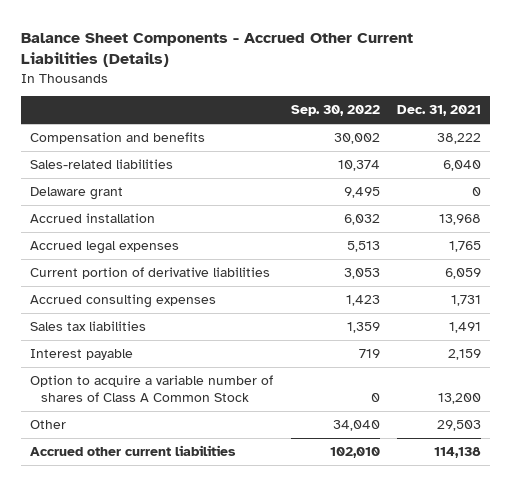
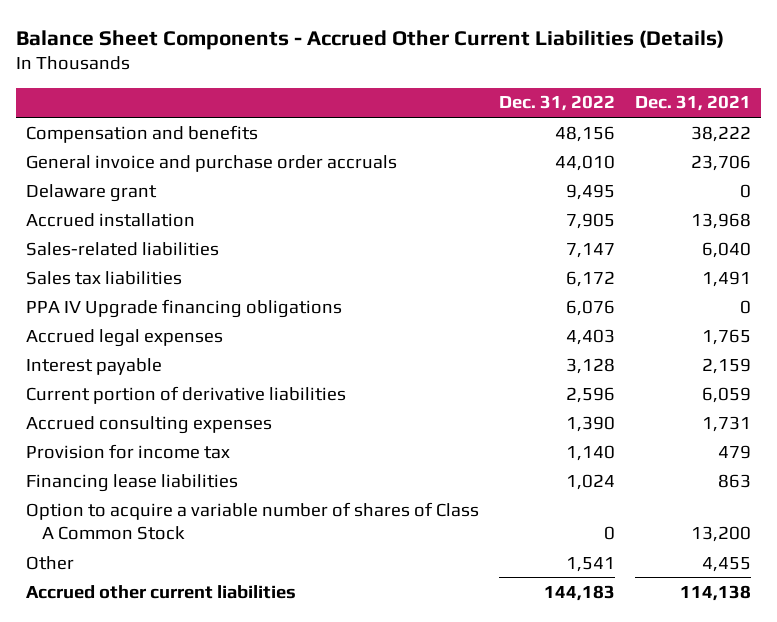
[290,105,380,117] Sep. 30, 2022 -> none
none -> [498,95,615,112] Dec. 31, 2022
none -> [26,154,398,172] General invoice and purchase order accruals
[30,159,174,170] Sales-related liabilities -> [26,241,220,256] Sales-related liabilities
[30,321,147,332] Sales tax liabilities -> [26,270,183,285] Sales tax liabilities
none -> [26,298,343,318] PPA IV Upgrade financing obligations
[30,349,134,361] Interest payable -> [26,357,163,375] Interest payable
none -> [26,443,231,459] Provision for income tax
none -> [26,473,239,492] Financing lease liabilities
[437,420,482,432] 29,503 -> [701,556,751,572] 4,455

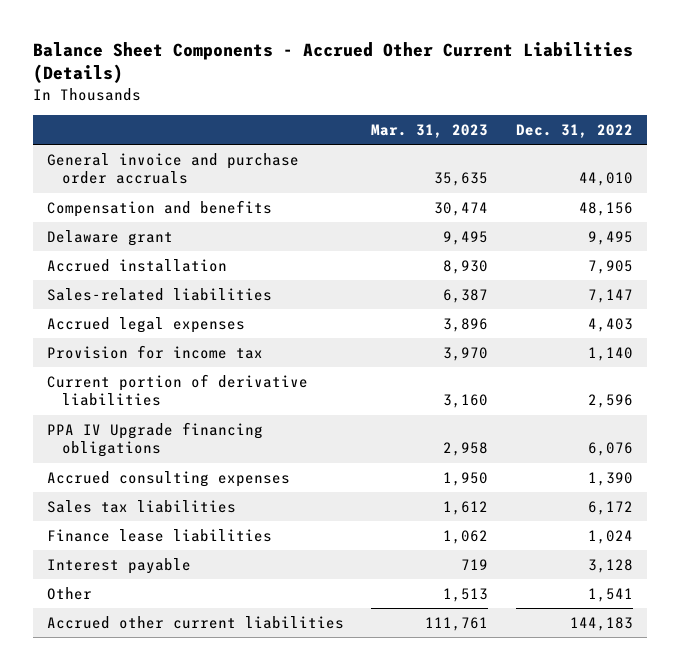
[634,95,751,112] Dec. 31, 2021 -> none
none -> [371,123,489,138] Mar. 31, 2023
[26,124,259,143] Compensation and benefits -> [46,199,272,217] Compensation and benefits
[26,443,231,459] Provision for income tax -> [46,344,263,359] Provision for income tax
[26,298,343,318] PPA IV Upgrade financing obligations -> [46,421,263,458] PPA IV Upgrade financing obligations
[26,501,480,541] Option to acquire a variable number of shares of Class A Common Stock -> none
[26,270,183,285] Sales tax liabilities -> [46,499,236,513] Sales tax liabilities
[26,473,239,492] Financing lease liabilities -> [46,528,272,542] Finance lease liabilities
[26,357,163,375] Interest payable -> [46,557,191,574] Interest payable

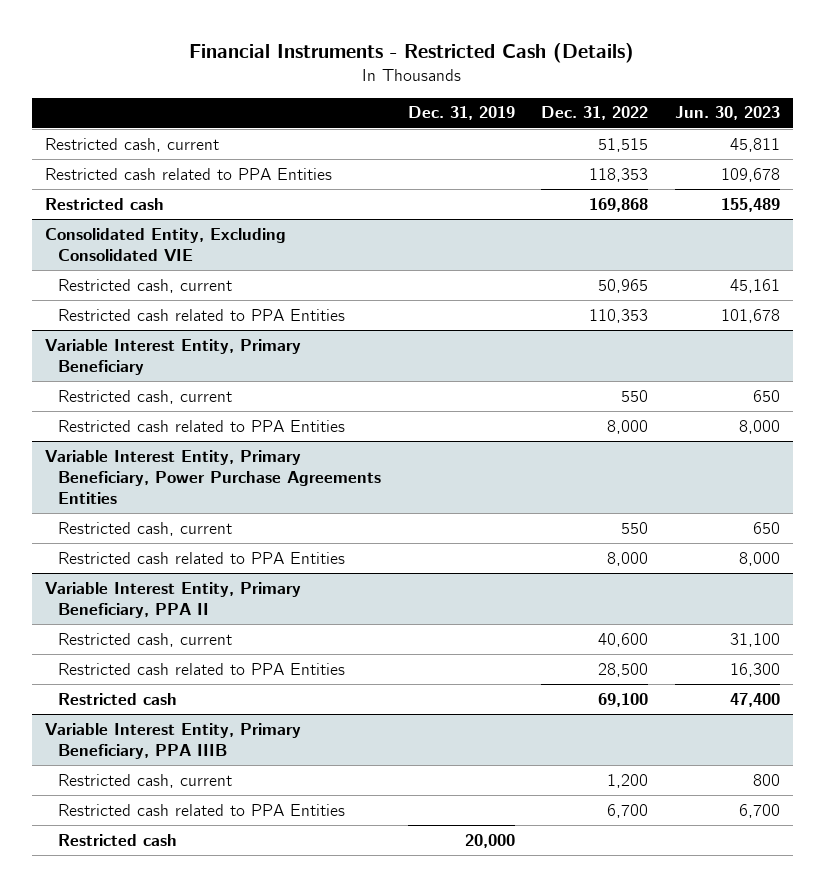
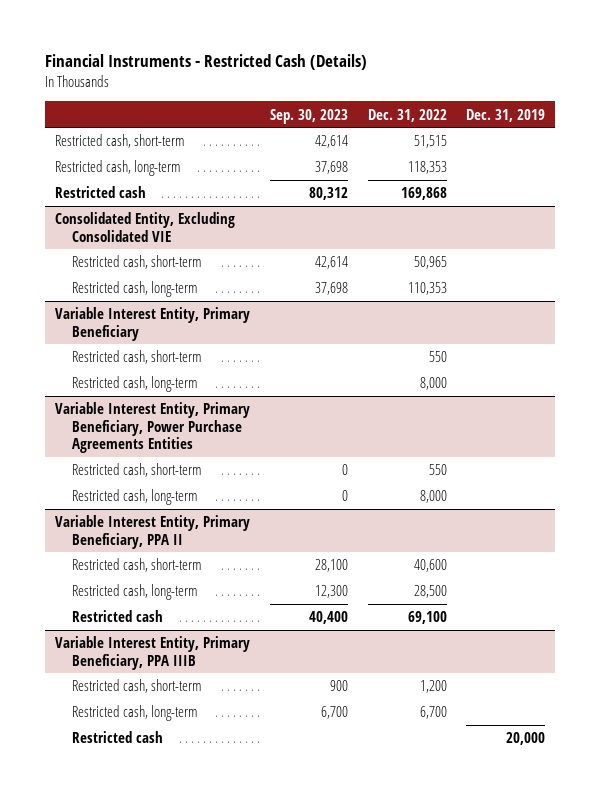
[675,106,781,121] Jun. 30, 2023 -> none
none -> [269,108,348,124] Sep. 30, 2023
[44,137,219,152] Restricted cash, current -> [54,134,185,149] Restricted cash, short-term
[44,167,332,180] Restricted cash related to PPA Entities -> [54,160,181,177] Restricted cash, long-term
[58,278,233,293] Restricted cash, current -> [71,255,202,270] Restricted cash, short-term
[58,308,346,321] Restricted cash related to PPA Entities -> [71,281,198,298] Restricted cash, long-term
[58,389,233,404] Restricted cash, current -> [71,350,202,365] Restricted cash, short-term
[58,419,346,432] Restricted cash related to PPA Entities -> [71,376,198,393] Restricted cash, long-term
[58,521,233,536] Restricted cash, current -> [71,463,202,478] Restricted cash, short-term
[58,551,346,564] Restricted cash related to PPA Entities -> [71,489,198,506] Restricted cash, long-term
[58,632,233,647] Restricted cash, current -> [71,558,202,573] Restricted cash, short-term
[58,662,346,675] Restricted cash related to PPA Entities -> [71,584,198,601] Restricted cash, long-term
[58,773,233,788] Restricted cash, current -> [71,679,202,694] Restricted cash, short-term
[58,803,346,816] Restricted cash related to PPA Entities -> [71,705,198,722] Restricted cash, long-term

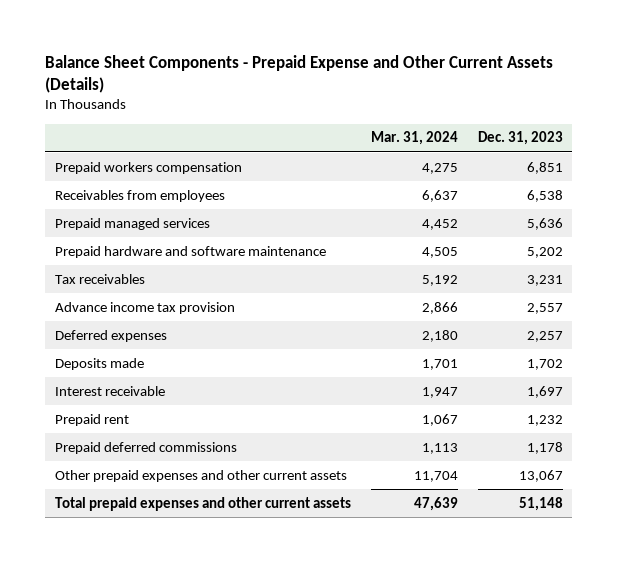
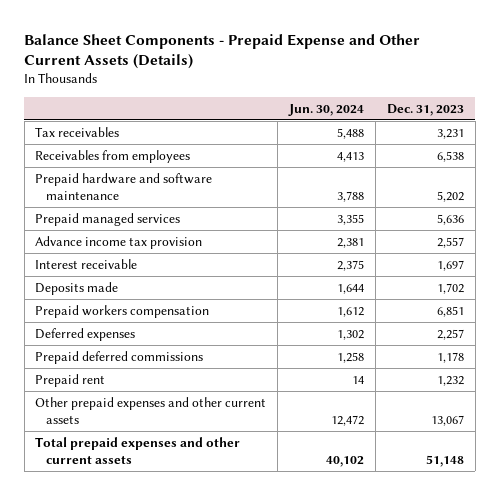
[370,131,458,146] Mar. 31, 2024 -> none
none -> [288,103,365,116] Jun. 30, 2024
[55,273,146,284] Tax receivables -> [35,126,120,137] Tax receivables
[55,217,211,230] Prepaid managed services -> [35,212,181,226] Prepaid managed services
[55,357,145,370] Deposits made -> [35,281,119,295] Deposits made
[55,161,243,174] Prepaid workers compensation -> [35,304,210,318] Prepaid workers compensation
[55,329,168,342] Deferred expenses -> [35,327,136,341] Deferred expenses
[55,413,130,426] Prepaid rent -> [35,373,106,387] Prepaid rent

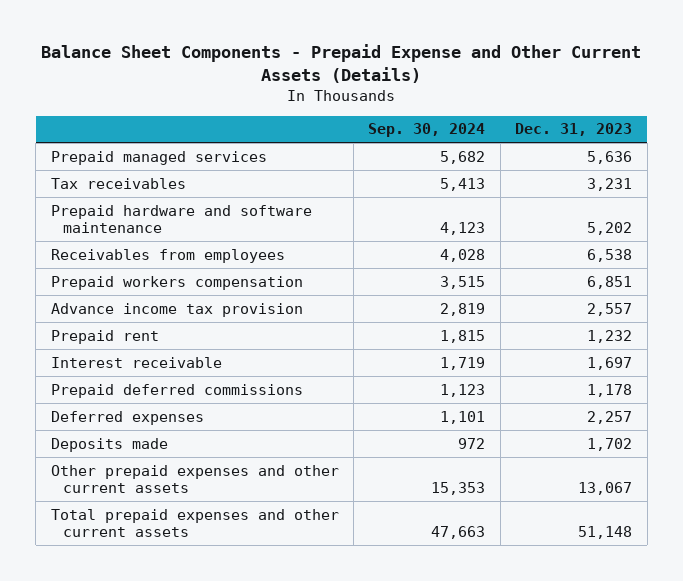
[288,103,365,116] Jun. 30, 2024 -> none
none -> [368,123,486,138] Sep. 30, 2024
[35,212,181,226] Prepaid managed services -> [50,150,267,165] Prepaid managed services
[35,149,191,163] Receivables from employees -> [50,248,285,263] Receivables from employees
[35,304,210,318] Prepaid workers compensation -> [50,275,303,290] Prepaid workers compensation
[35,373,106,387] Prepaid rent -> [50,329,159,344] Prepaid rent
[35,327,136,341] Deferred expenses -> [50,410,204,425] Deferred expenses
[35,281,119,295] Deposits made -> [50,437,168,452] Deposits made

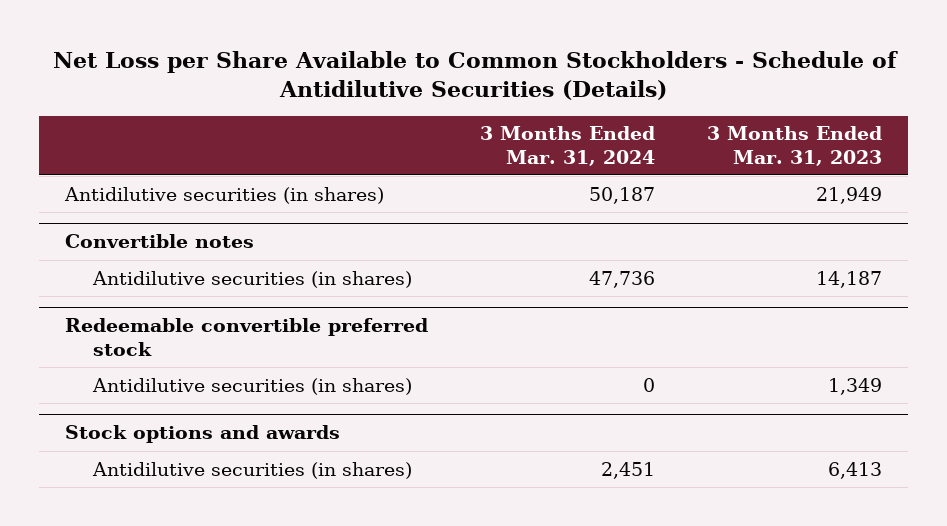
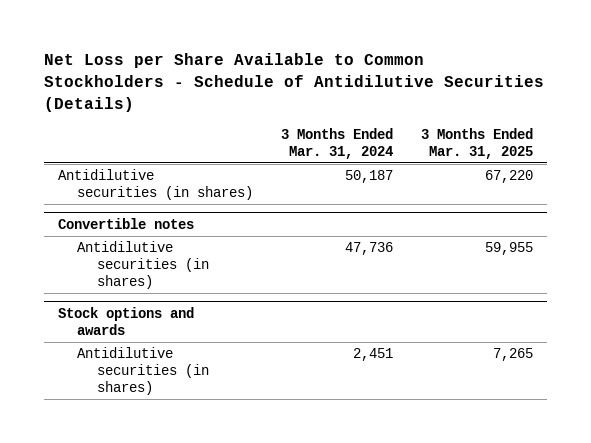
[707,126,883,166] 3 Months Ended Mar. 31, 2023 -> none
none -> [421,127,534,159] 3 Months Ended Mar. 31, 2025
[65,318,429,356] Redeemable convertible preferred stock -> none
[92,377,413,395] Antidilutive securities (in shares) -> none

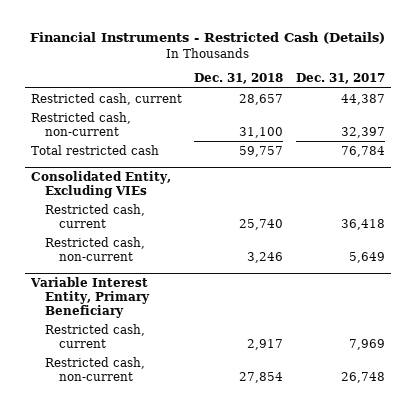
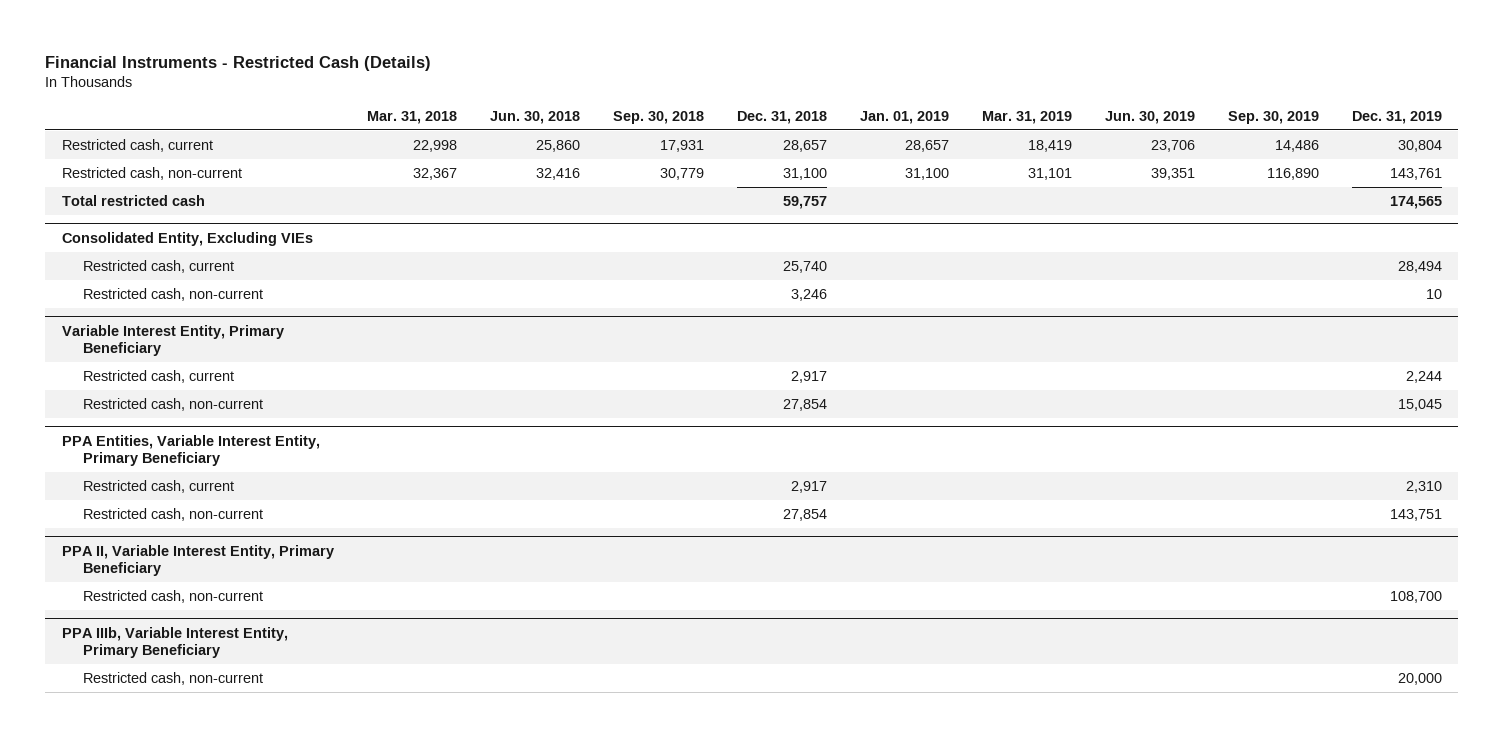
[295,73,385,85] Dec. 31, 2017 -> none
none -> [366,110,457,124] Mar. 31, 2018
none -> [489,110,580,124] Jun. 30, 2018
none -> [612,110,704,124] Sep. 30, 2018
none -> [859,110,949,124] Jan. 01, 2019
none -> [981,110,1072,124] Mar. 31, 2019
none -> [1104,110,1195,124] Jun. 30, 2019
none -> [1227,110,1319,124] Sep. 30, 2019
none -> [1351,110,1442,124] Dec. 31, 2019
none -> [61,434,320,466] PPA Entities, Variable Interest Entity, Primary Beneficiary
none -> [83,479,235,493] Restricted cash, current
none -> [83,507,264,521] Restricted cash, non-current
none -> [61,544,334,576] PPA II, Variable Interest Entity, Primary Beneficiary
none -> [83,589,264,603] Restricted cash, non-current
none -> [61,626,288,658] PPA IIIb, Variable Interest Entity, Primary Beneficiary
none -> [83,671,264,685] Restricted cash, non-current

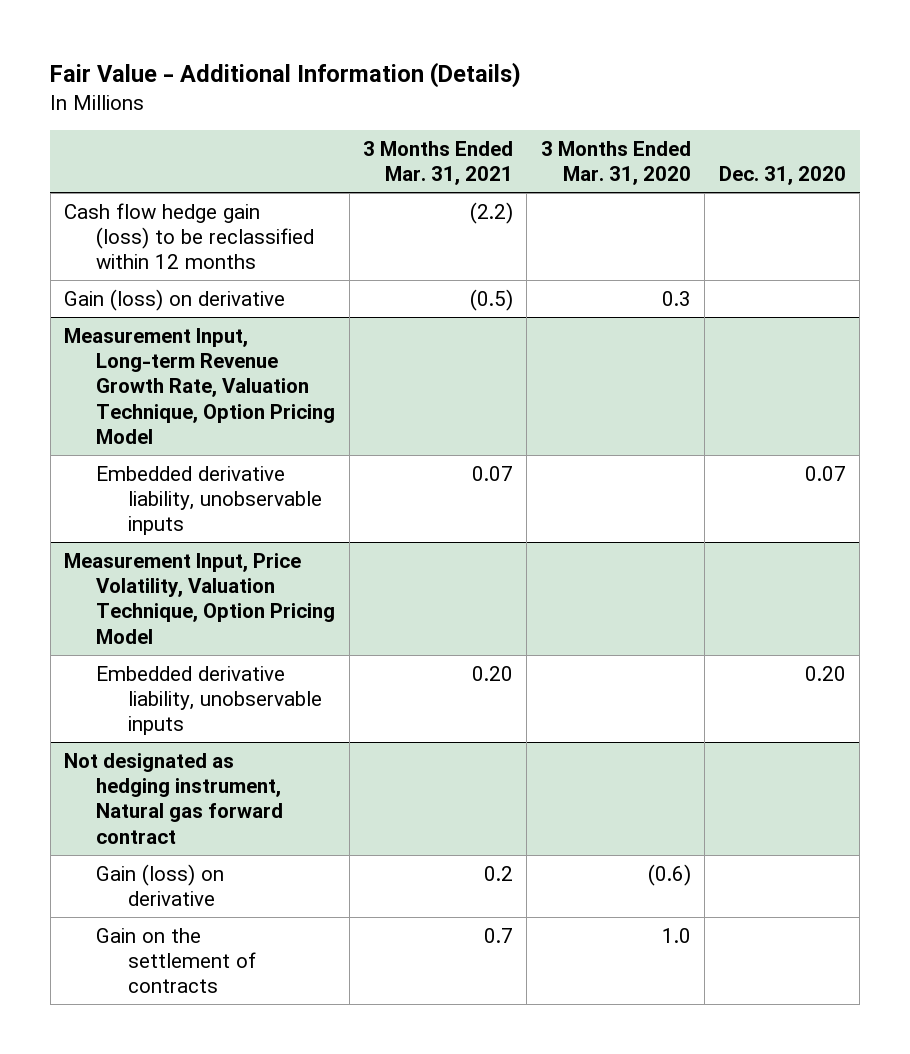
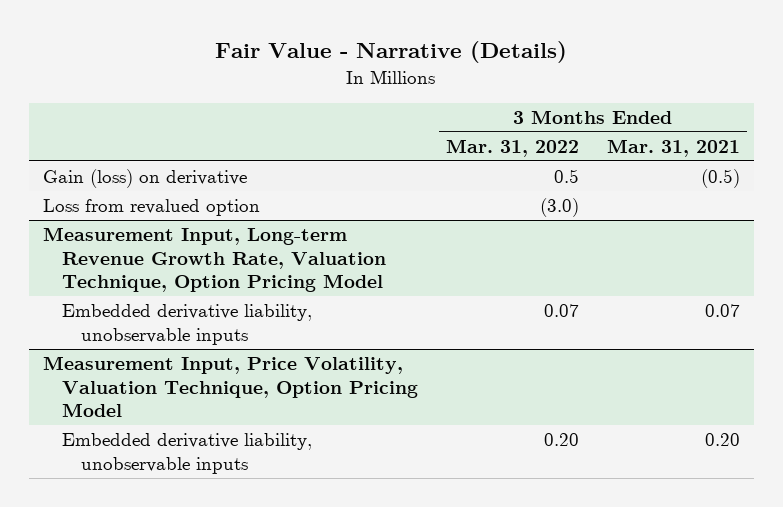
[50,61,522,88] Fair Value - Additional Information (Details) -> [215,41,568,64] Fair Value - Narrative (Details)
[540,140,691,186] 3 Months Ended Mar. 31, 2020 -> none
[718,166,846,186] Dec. 31, 2020 -> none
none -> [445,138,579,157] Mar. 31, 2022
[64,202,315,270] Cash flow hedge gain (loss) to be reclassified within 12 months -> none
none -> [42,199,260,217] Loss from revalued option
[64,752,284,844] Not designated as hedging instrument, Natural gas forward contract -> none
[96,863,225,906] Gain (loss) on derivative -> none
[96,927,257,994] Gain on the settlement of contracts -> none

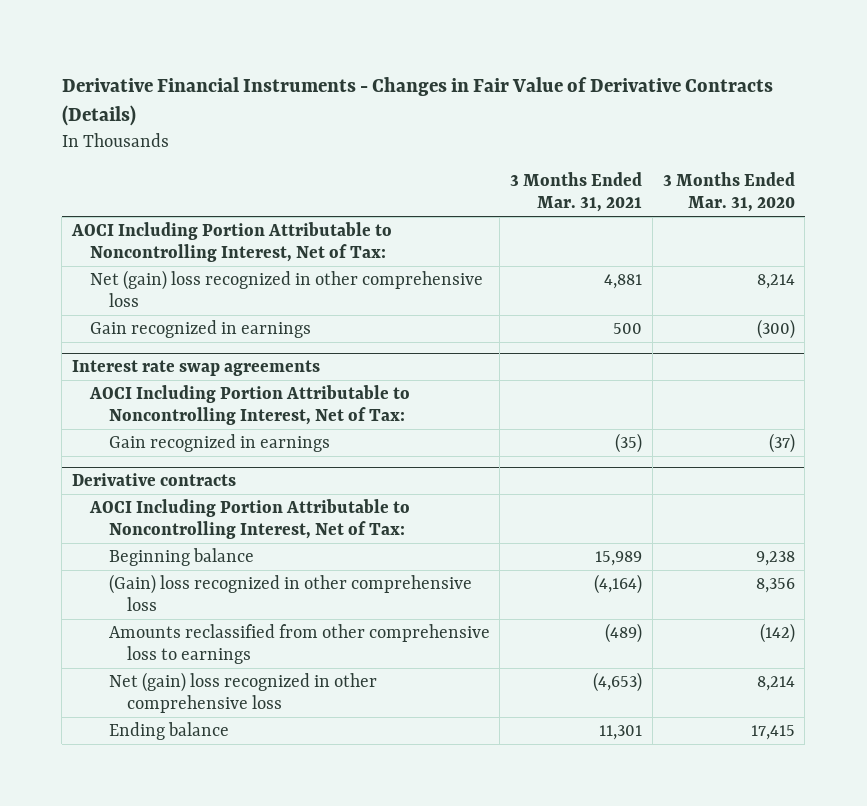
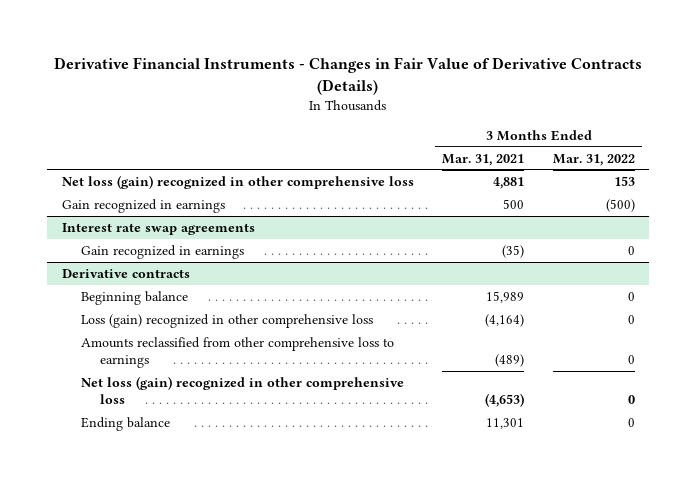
[662,171,795,213] 3 Months Ended Mar. 31, 2020 -> none
none -> [552,153,635,166] Mar. 31, 2022
[70,222,392,263] AOCI Including Portion Attributable to Noncontrolling Interest, Net of Tax: -> none
[90,270,484,308] Net (gain) loss recognized in other comprehensive loss -> [61,174,414,189] Net loss (gain) recognized in other comprehensive loss
[89,385,411,426] AOCI Including Portion Attributable to Noncontrolling Interest, Net of Tax: -> none
[89,499,411,540] AOCI Including Portion Attributable to Noncontrolling Interest, Net of Tax: -> none
[108,574,472,612] (Gain) loss recognized in other comprehensive loss -> [80,313,373,328] Loss (gain) recognized in other comprehensive loss
[108,672,377,714] Net (gain) loss recognized in other comprehensive loss -> [80,375,404,405] Net loss (gain) recognized in other comprehensive loss

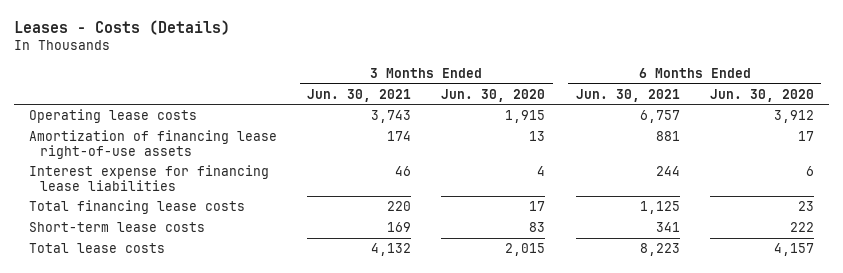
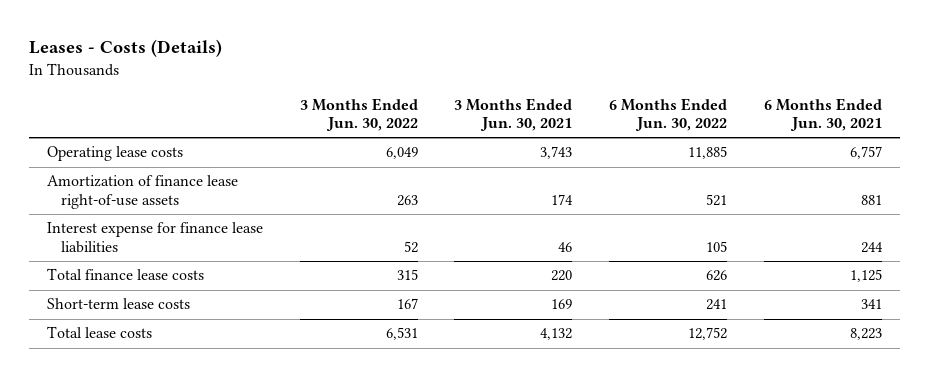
[441,88,546,102] Jun. 30, 2020 -> none
[709,88,814,102] Jun. 30, 2020 -> none
none -> [299,98,418,132] 3 Months Ended Jun. 30, 2022
none -> [609,98,728,132] 6 Months Ended Jun. 30, 2022
[28,130,277,159] Amortization of financing lease right-of-use assets -> [46,175,238,209] Amortization of finance lease right-of-use assets
[28,165,269,191] Interest expense for financing lease liabilities -> [46,222,263,253] Interest expense for finance lease liabilities
[28,200,245,215] Total financing lease costs -> [46,268,204,281] Total finance lease costs

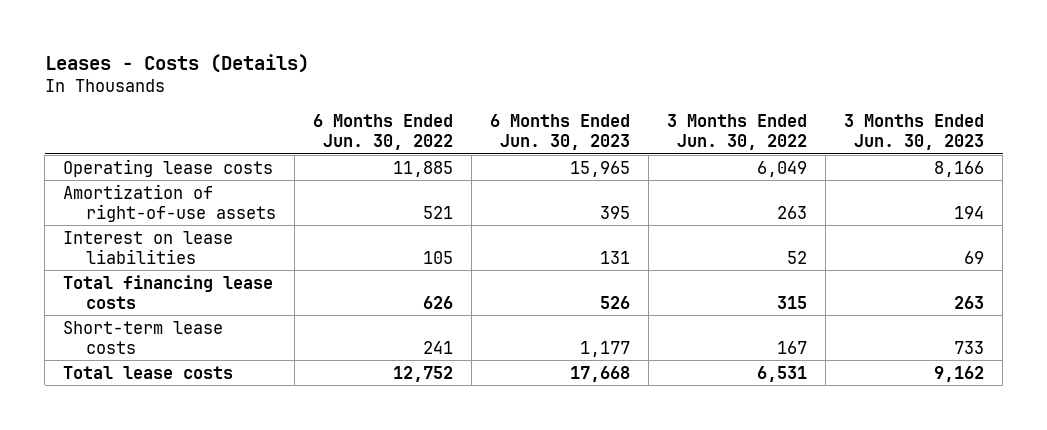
[454,98,573,132] 3 Months Ended Jun. 30, 2021 -> none
[763,98,882,132] 6 Months Ended Jun. 30, 2021 -> none
none -> [490,113,631,150] 6 Months Ended Jun. 30, 2023
none -> [844,113,985,150] 3 Months Ended Jun. 30, 2023
[46,175,238,209] Amortization of finance lease right-of-use assets -> [63,183,277,222] Amortization of right-of-use assets
[46,222,263,253] Interest expense for finance lease liabilities -> [63,230,234,264] Interest on lease liabilities
[46,268,204,281] Total finance lease costs -> [63,274,274,309] Total financing lease costs

